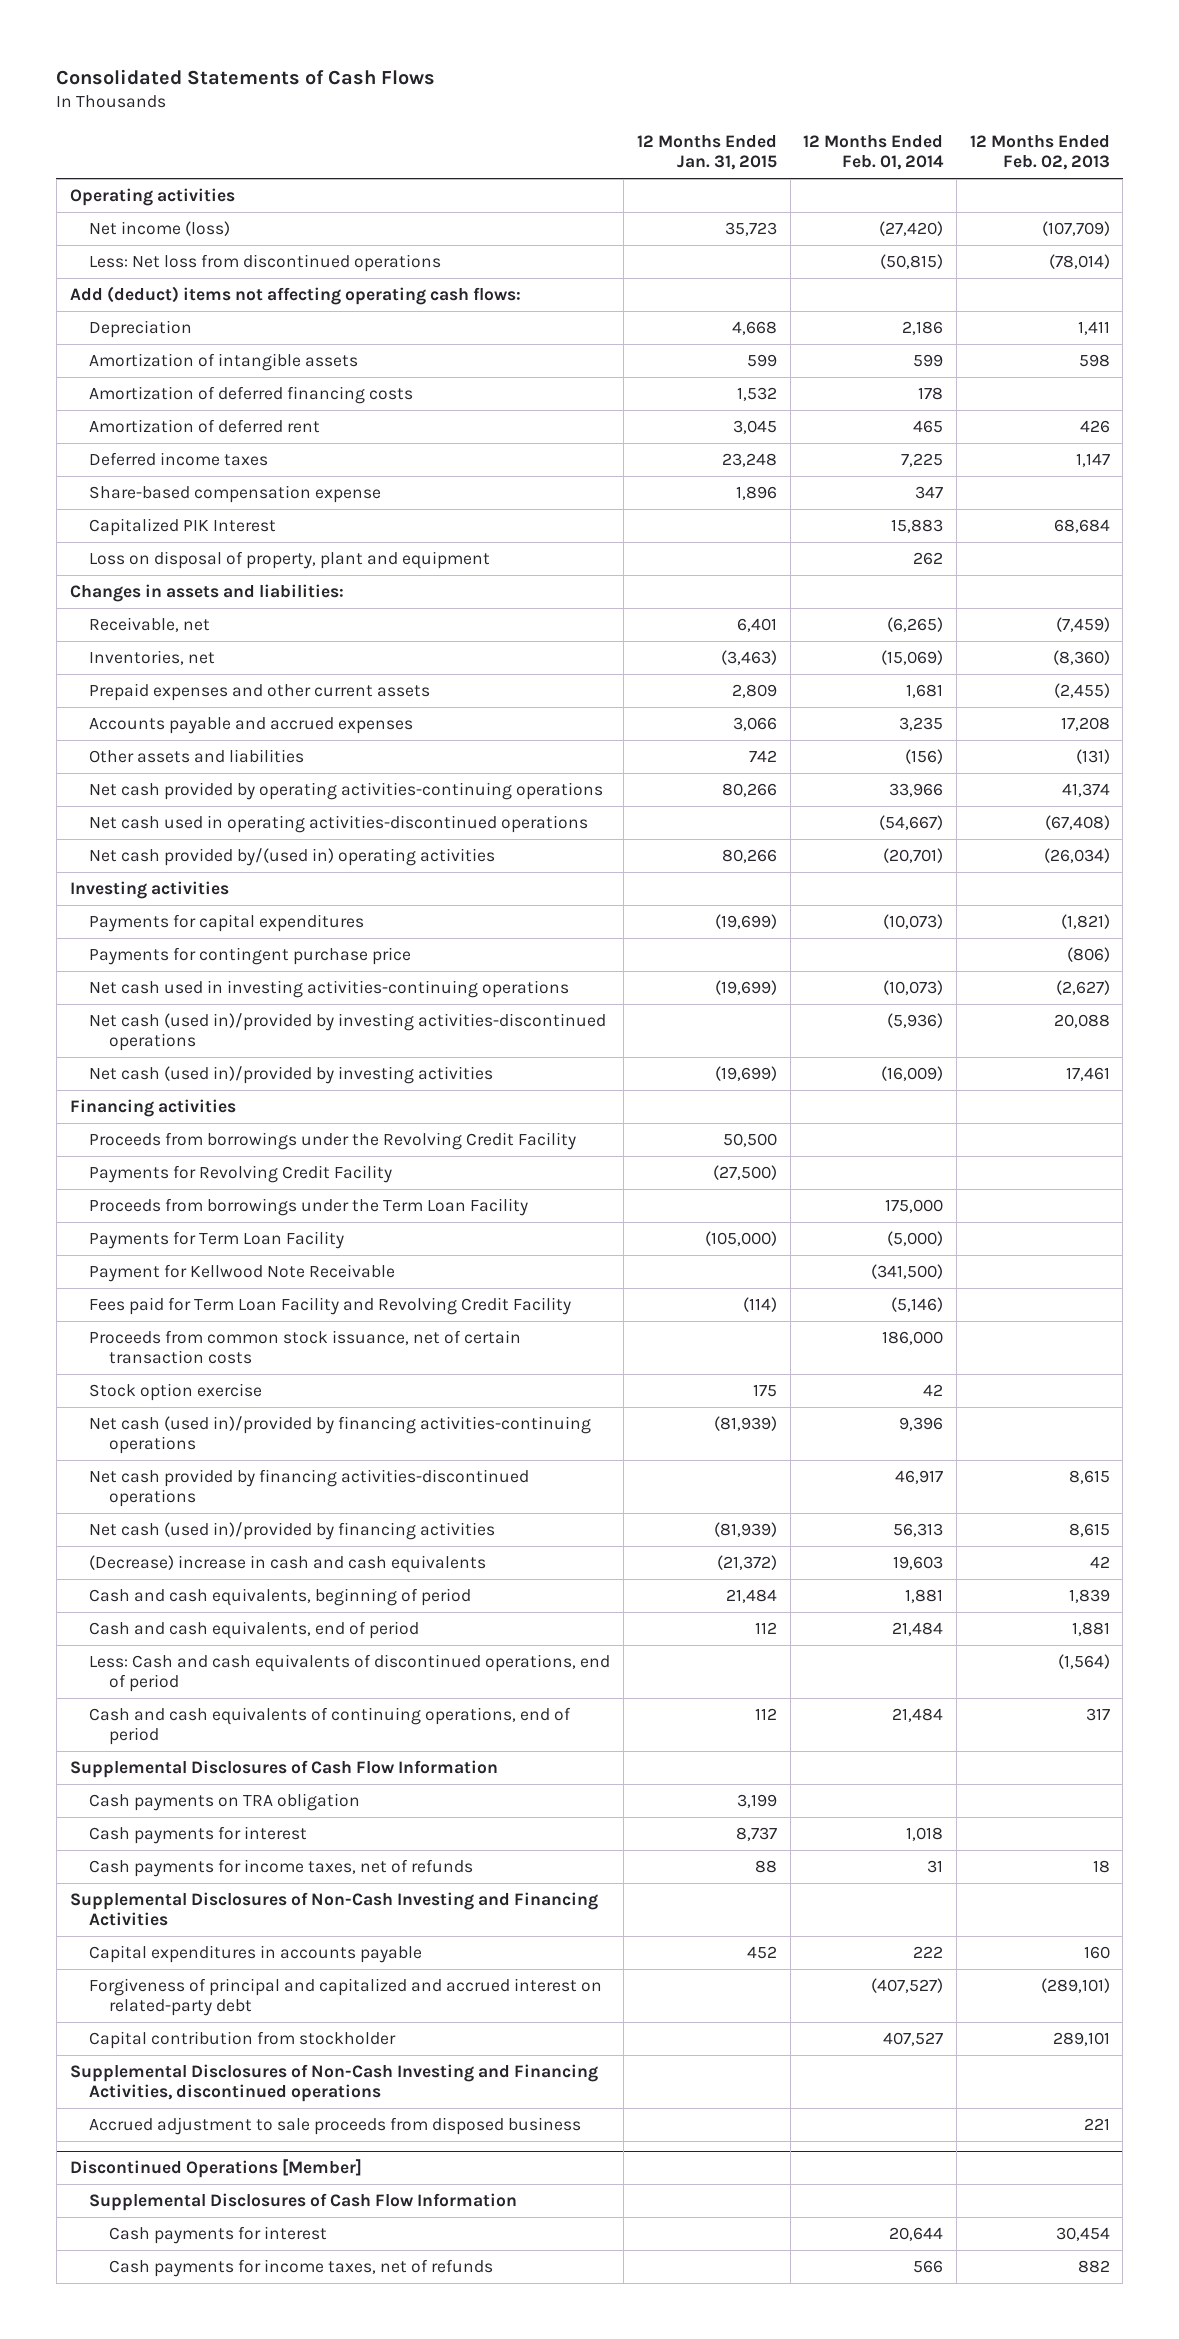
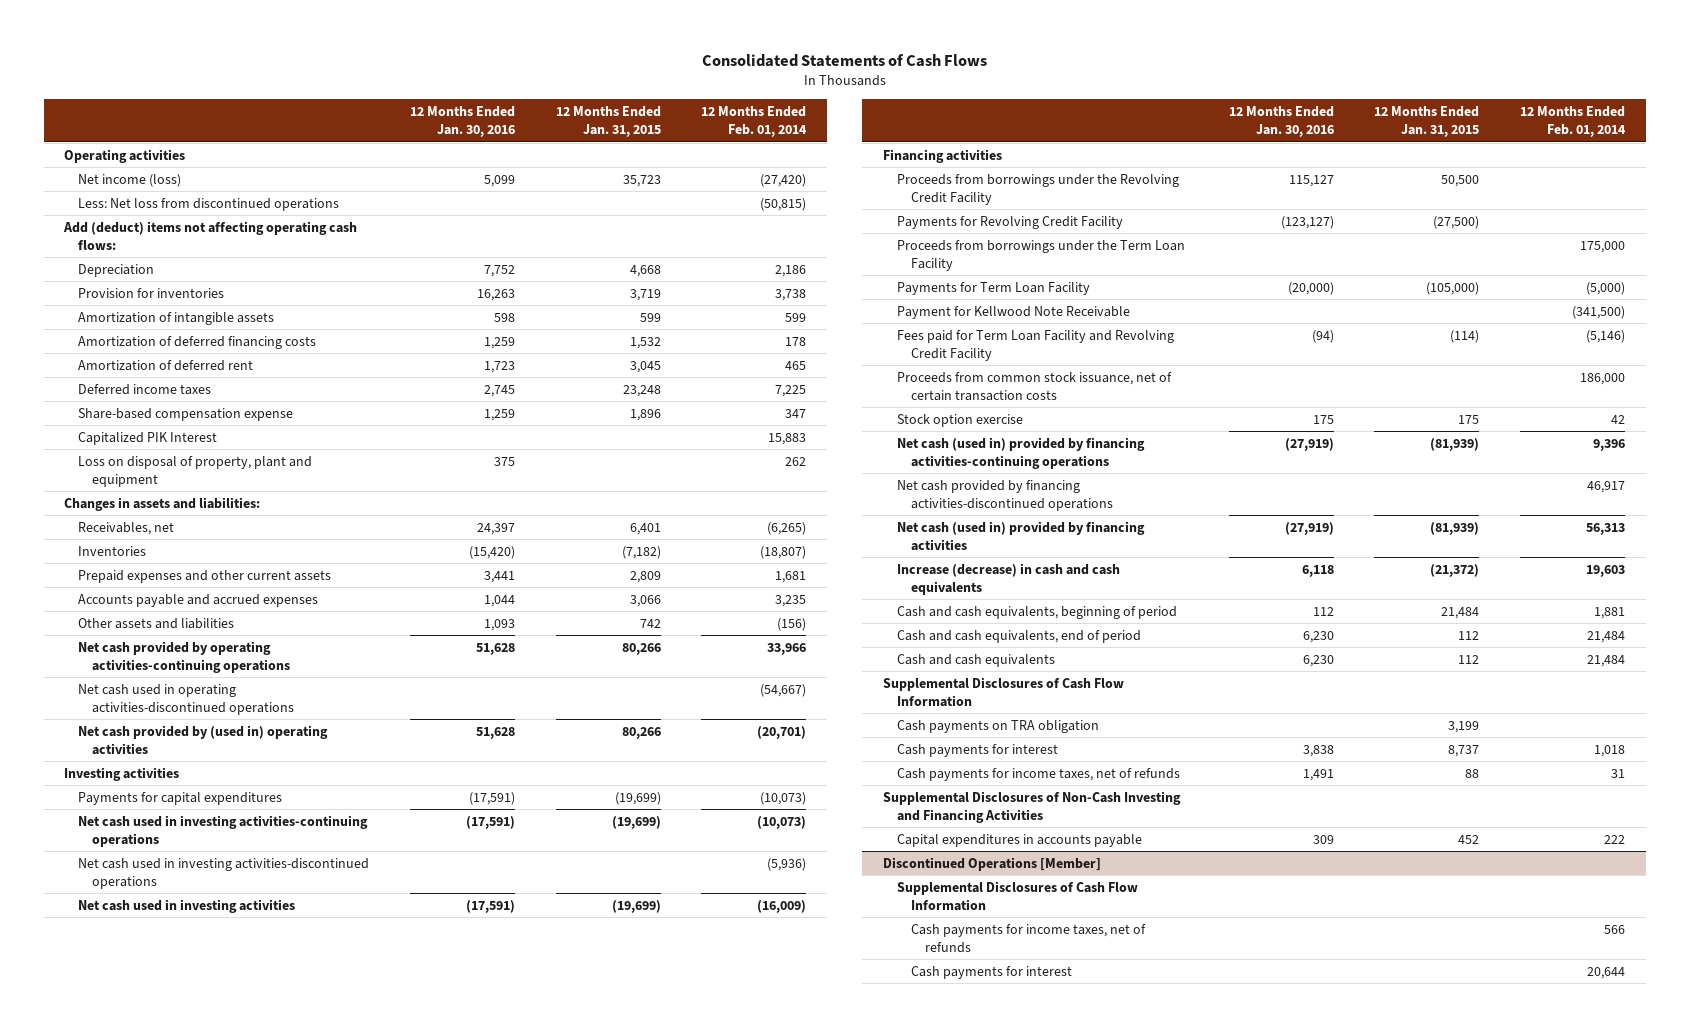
[969,134,1110,171] 12 Months Ended Feb. 02, 2013 -> none
none -> [409,106,515,138] 12 Months Ended Jan. 30, 2016
none -> [77,287,224,298] Provision for inventories
[89,616,211,632] Receivable, net -> [77,521,174,535] Receivables, net
[89,649,216,665] Inventories, net -> [77,545,146,556] Inventories
[720,649,777,665] (3,463) -> [621,545,661,559] (7,182)
[881,649,944,665] (15,069) -> [760,545,807,559] (18,807)
[89,847,496,866] Net cash provided by/(used in) operating activities -> [77,724,328,756] Net cash provided by (used in) operating activities
[89,946,412,965] Payments for contingent purchase price -> none
[89,1012,607,1052] Net cash (used in)/provided by investing activities-discontinued operations -> [77,857,369,890] Net cash used in investing activities-discontinued operations
[89,1065,494,1084] Net cash (used in)/provided by investing activities -> [77,898,295,913] Net cash used in investing activities
[89,1415,592,1455] Net cash (used in)/provided by financing activities-continuing operations -> [896,436,1145,470] Net cash (used in) provided by financing activities-continuing operations
[89,1521,496,1540] Net cash (used in)/provided by financing activities -> [896,520,1145,552] Net cash (used in) provided by financing activities
[89,1554,487,1573] (Decrease) increase in cash and cash equivalents -> [896,562,1120,596] Increase (decrease) in cash and cash equivalents
[89,1653,611,1693] Less: Cash and cash equivalents of discontinued operations, end of period -> none
[89,1706,572,1746] Cash and cash equivalents of continuing operations, end of period -> [896,653,1055,667] Cash and cash equivalents
[89,1977,603,2017] Forgiveness of principal and capitalized and accrued interest on related-party debt -> none
[89,2030,397,2049] Capital contribution from stockholder -> none
[69,2063,598,2103] Supplemental Disclosures of Non-Cash Investing and Financing Activities, discontinued operations -> none
[89,2116,582,2135] Accrued adjustment to sale proceeds from disposed business -> none
[109,2225,328,2244] Cash payments for interest -> [910,965,1072,979] Cash payments for interest

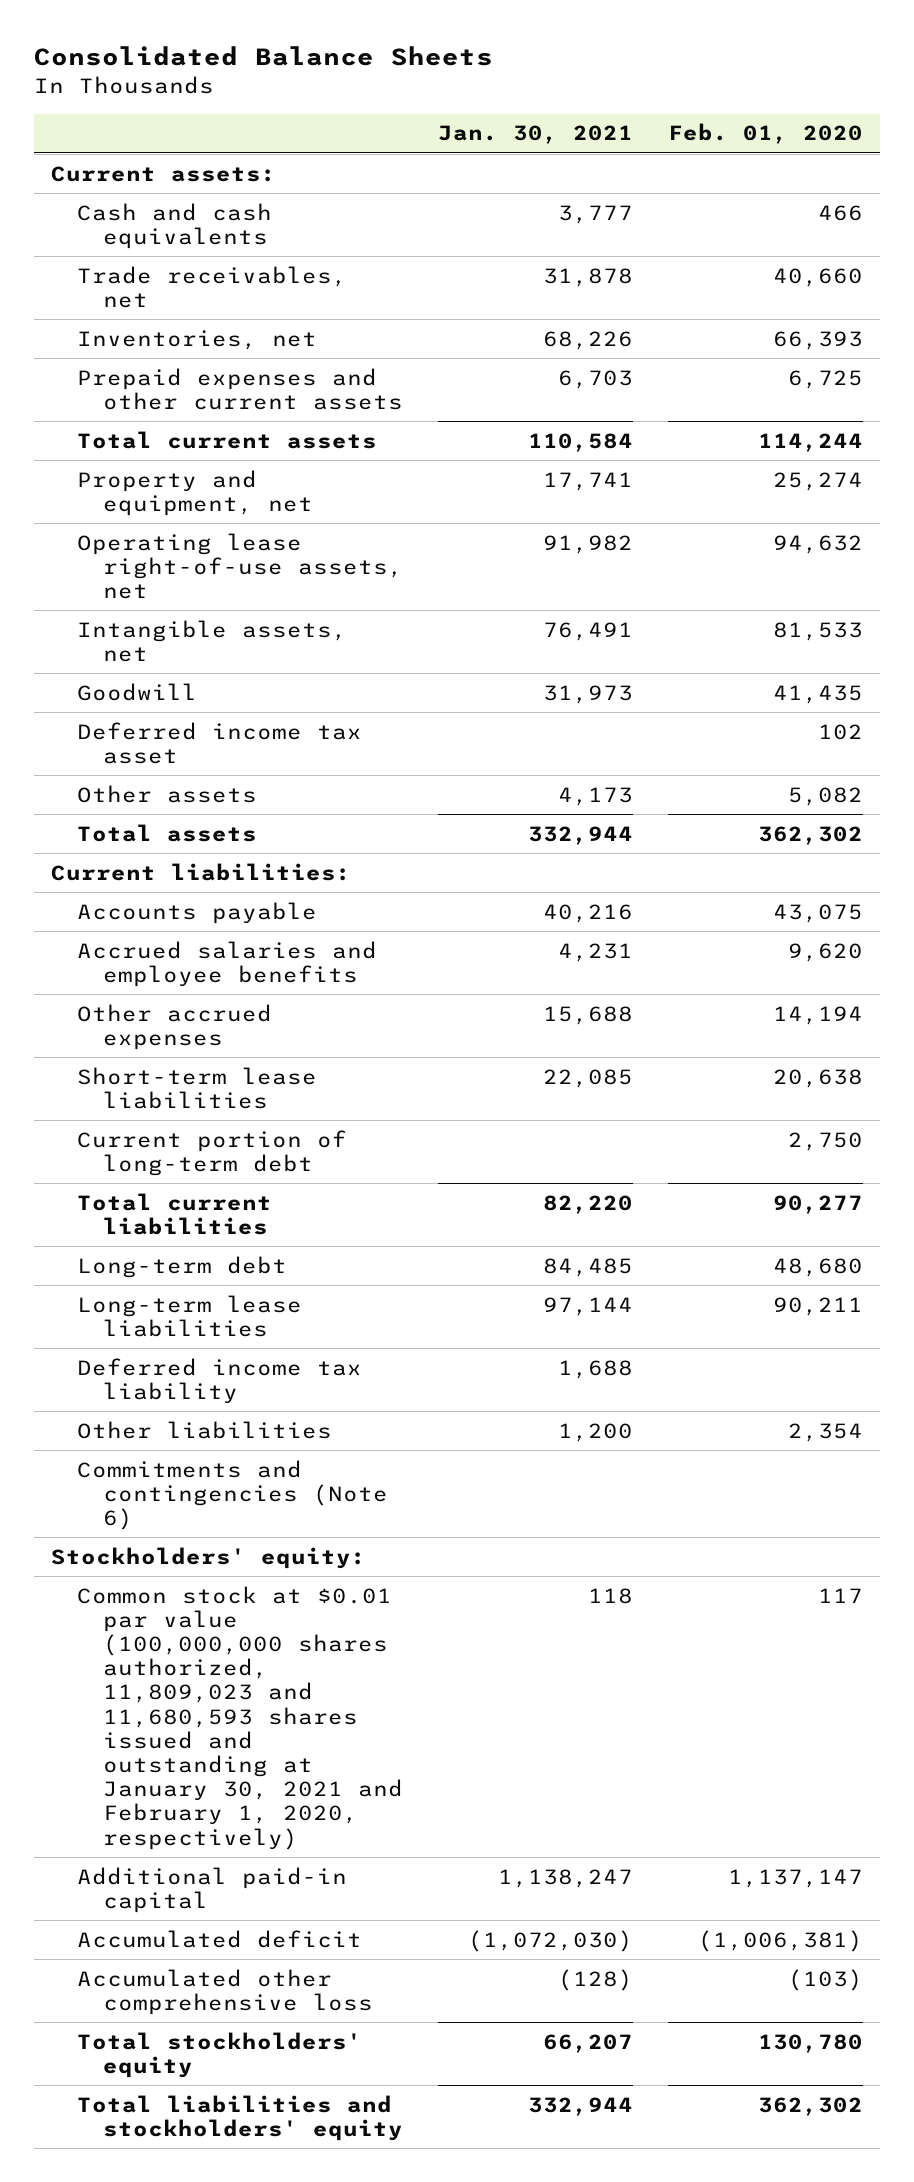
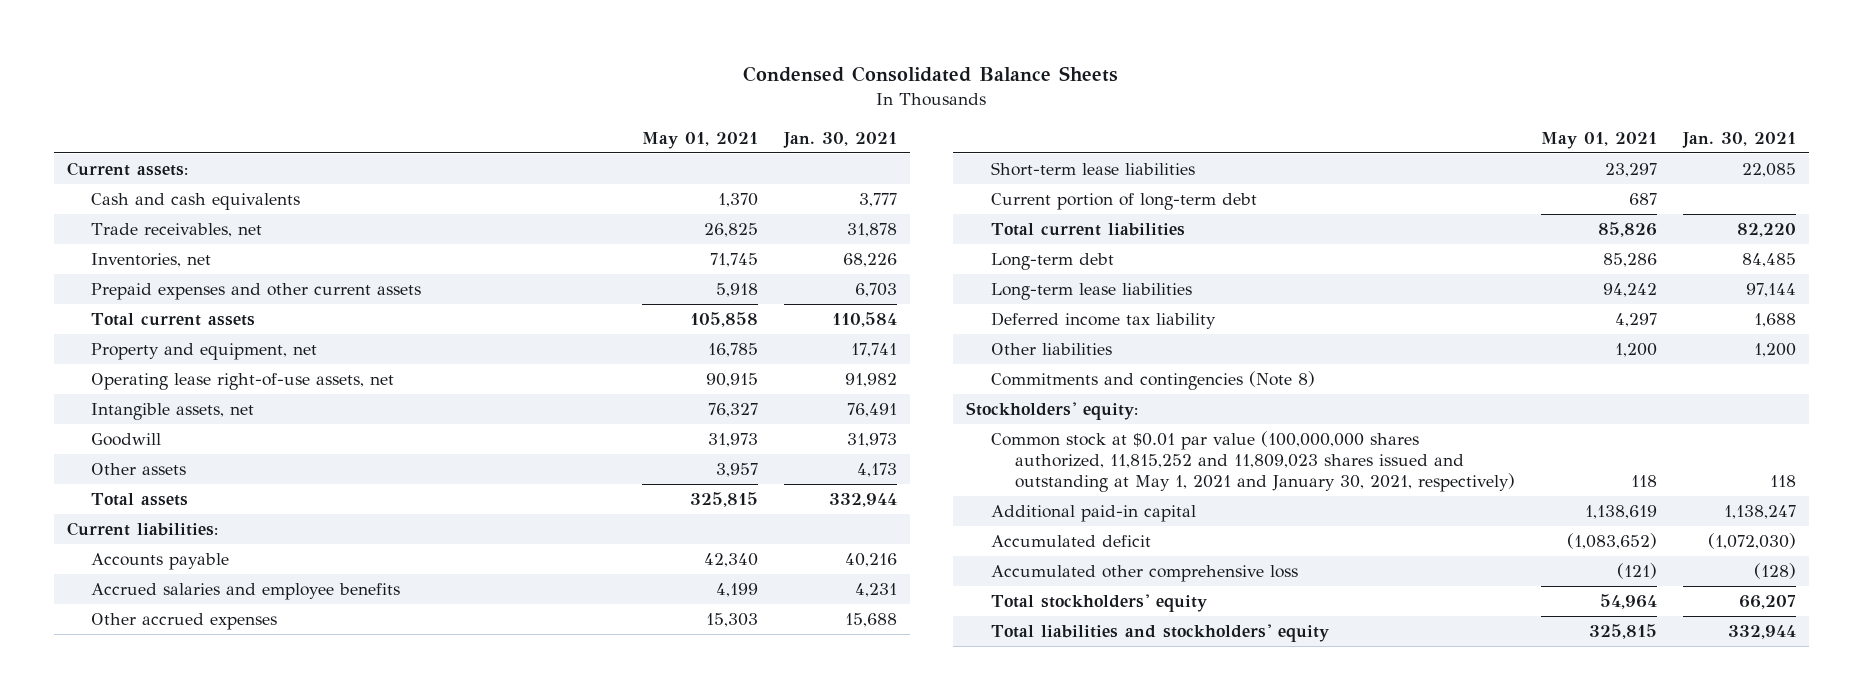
[33,46,493,67] Consolidated Balance Sheets -> [743,66,1119,83] Condensed Consolidated Balance Sheets
[667,123,863,145] Feb. 01, 2020 -> none
none -> [641,131,758,149] May 01, 2021
[76,721,362,764] Deferred income tax asset -> none
[76,1459,388,1531] Commitments and contingencies (Note 6) -> [990,371,1315,391] Commitments and contingencies (Note 8)
[76,1585,403,1850] Common stock at $0.01 par value (100,000,000 shares authorized, 11,809,023 and 11,680,593 shares issued and outstanding at January 30, 2021 and February 1, 2020, respectively) -> [990,431,1515,492] Common stock at $0.01 par value (100,000,000 shares authorized, 11,815,252 and 11,809,023 shares issued and outstanding at May 1, 2021 and January 30, 2021, respectively)

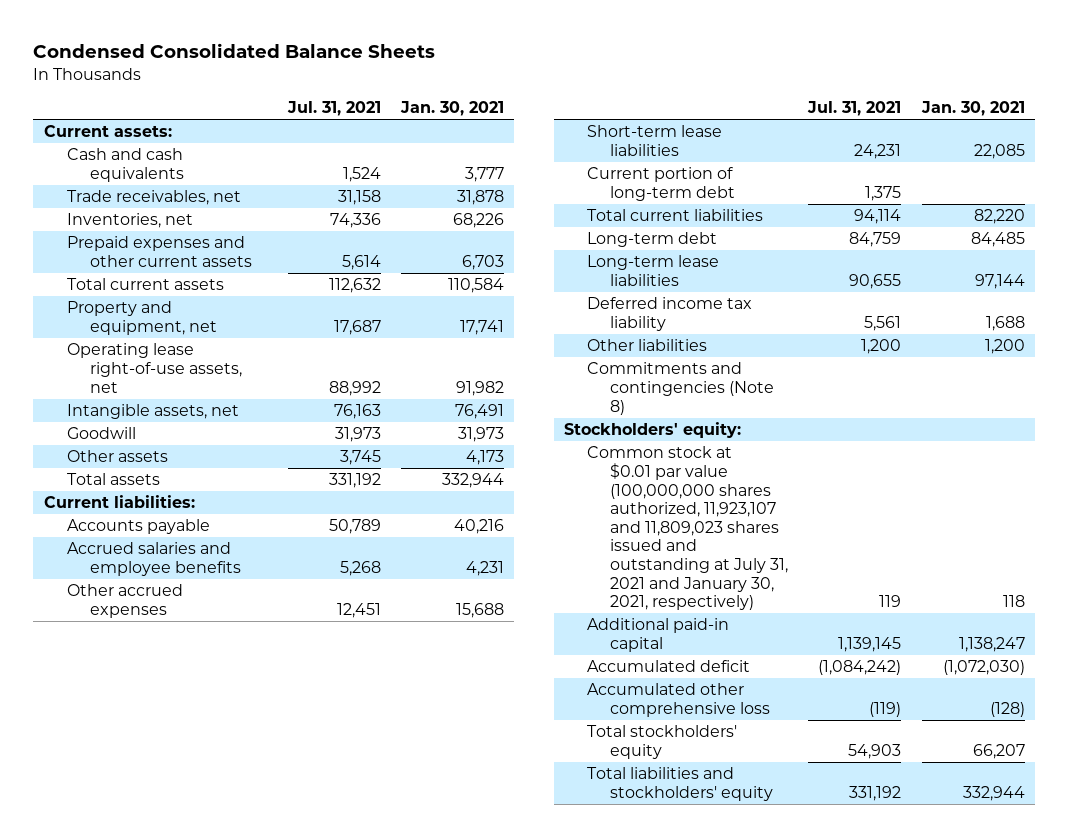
[641,131,758,149] May 01, 2021 -> none
none -> [286,100,381,116] Jul. 31, 2021
[990,431,1515,492] Common stock at $0.01 par value (100,000,000 shares authorized, 11,815,252 and 11,809,023 shares issued and outstanding at May 1, 2021 and January 30, 2021, respectively) -> [587,446,789,611] Common stock at $0.01 par value (100,000,000 shares authorized, 11,923,107 and 11,809,023 shares issued and outstanding at July 31, 2021 and January 30, 2021, respectively)

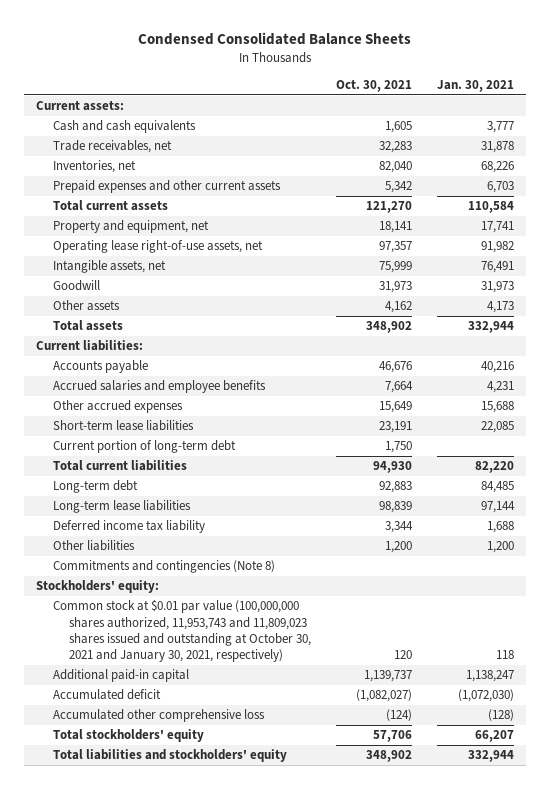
[286,100,381,116] Jul. 31, 2021 -> none
none -> [335,79,412,92] Oct. 30, 2021
[587,446,789,611] Common stock at $0.01 par value (100,000,000 shares authorized, 11,923,107 and 11,809,023 shares issued and outstanding at July 31, 2021 and January 30, 2021, respectively) -> [52,599,312,663] Common stock at $0.01 par value (100,000,000 shares authorized, 11,953,743 and 11,809,023 shares issued and outstanding at October 30, 2021 and January 30, 2021, respectively)

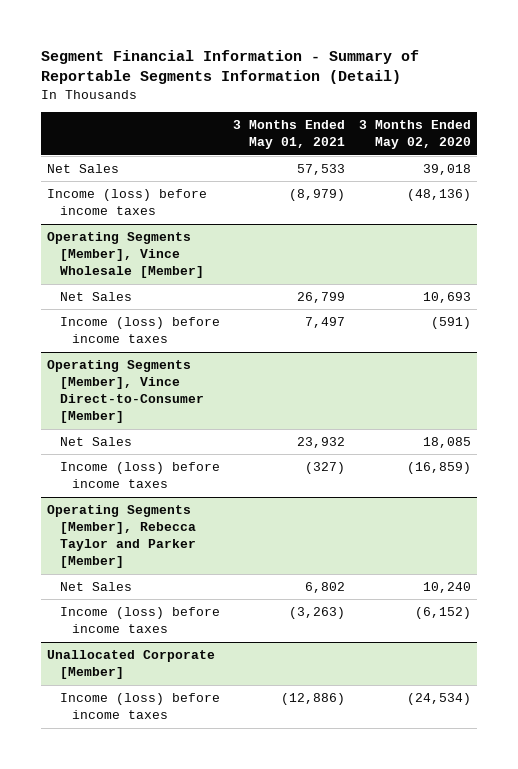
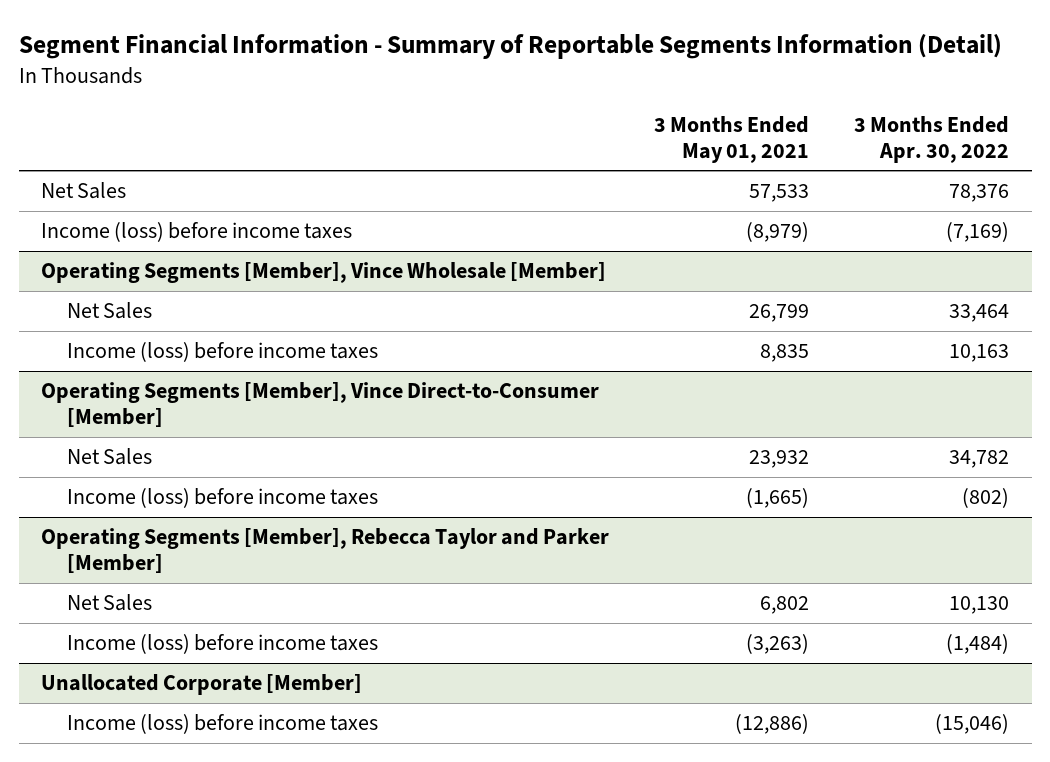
[358,120,471,150] 3 Months Ended May 02, 2020 -> none
none -> [854,115,1010,163] 3 Months Ended Apr. 30, 2022
[305,317,346,329] 7,497 -> [760,344,810,363] 8,835
[305,462,346,475] (327) -> [746,488,810,509] (1,665)

